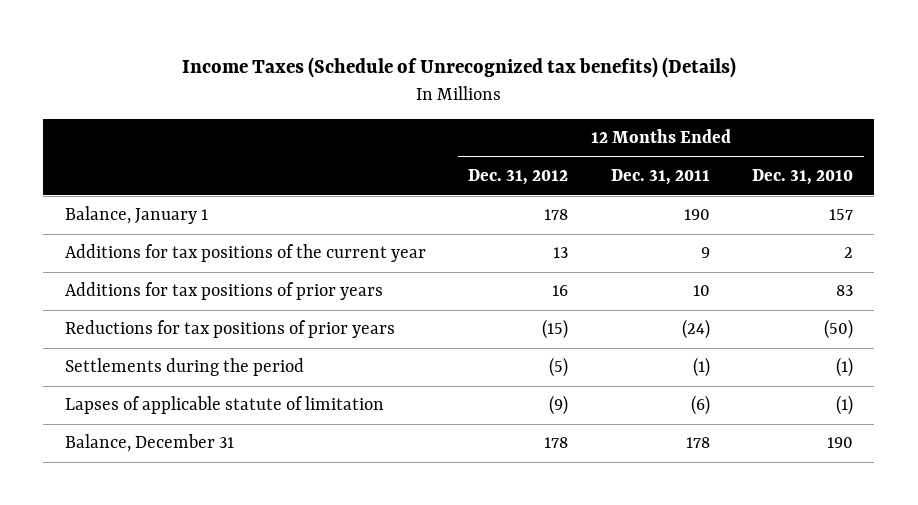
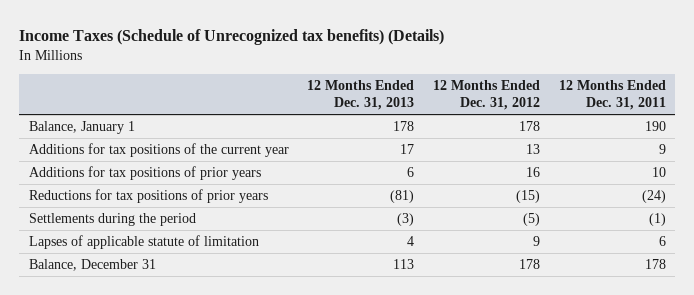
[751,169,853,186] Dec. 31, 2010 -> none
none -> [307,80,415,111] 12 Months Ended Dec. 31, 2013
[549,395,569,416] (9) -> [533,236,541,247] 9
[690,395,710,416] (6) -> [658,236,666,247] 6

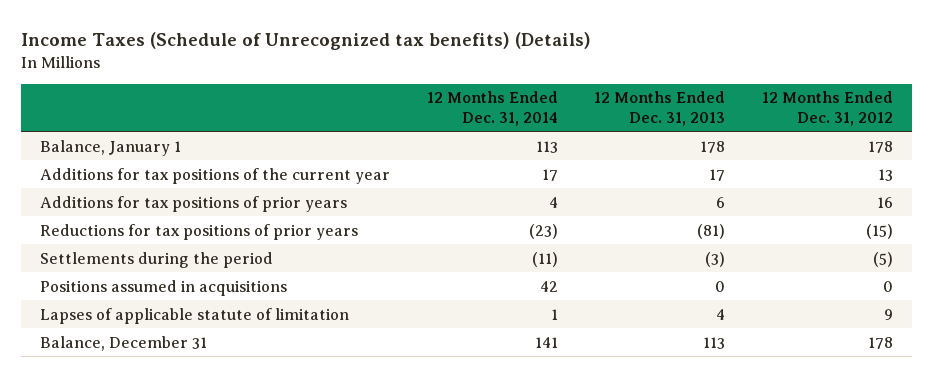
[558,80,666,111] 12 Months Ended Dec. 31, 2011 -> none
none -> [426,91,558,126] 12 Months Ended Dec. 31, 2014
none -> [39,279,287,296] Positions assumed in acquisitions

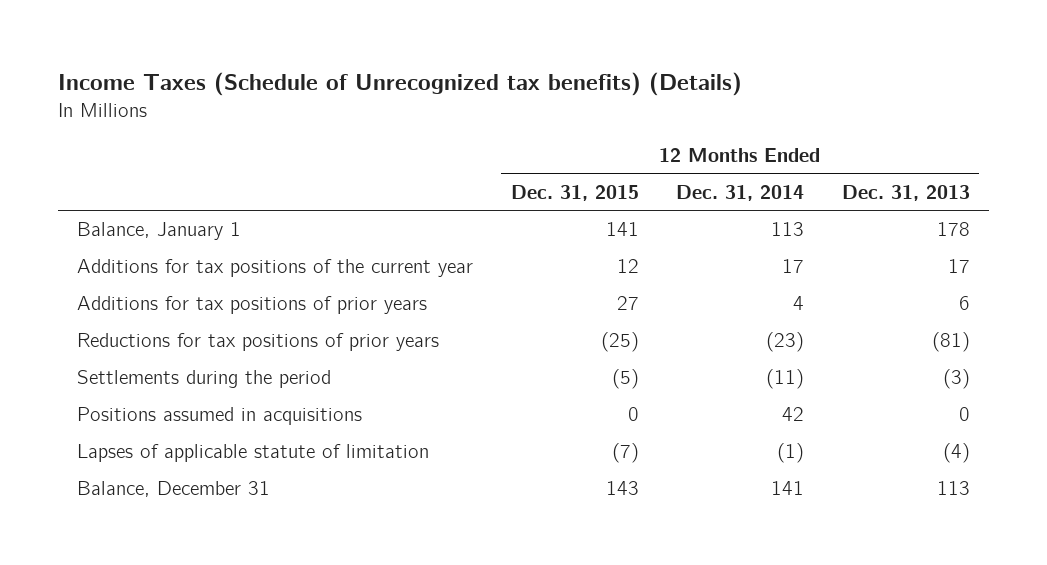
[762,91,894,126] 12 Months Ended Dec. 31, 2012 -> none
none -> [510,184,639,201] Dec. 31, 2015
[550,308,558,320] 1 -> [777,443,805,464] (1)
[716,308,726,320] 4 -> [943,443,971,464] (4)

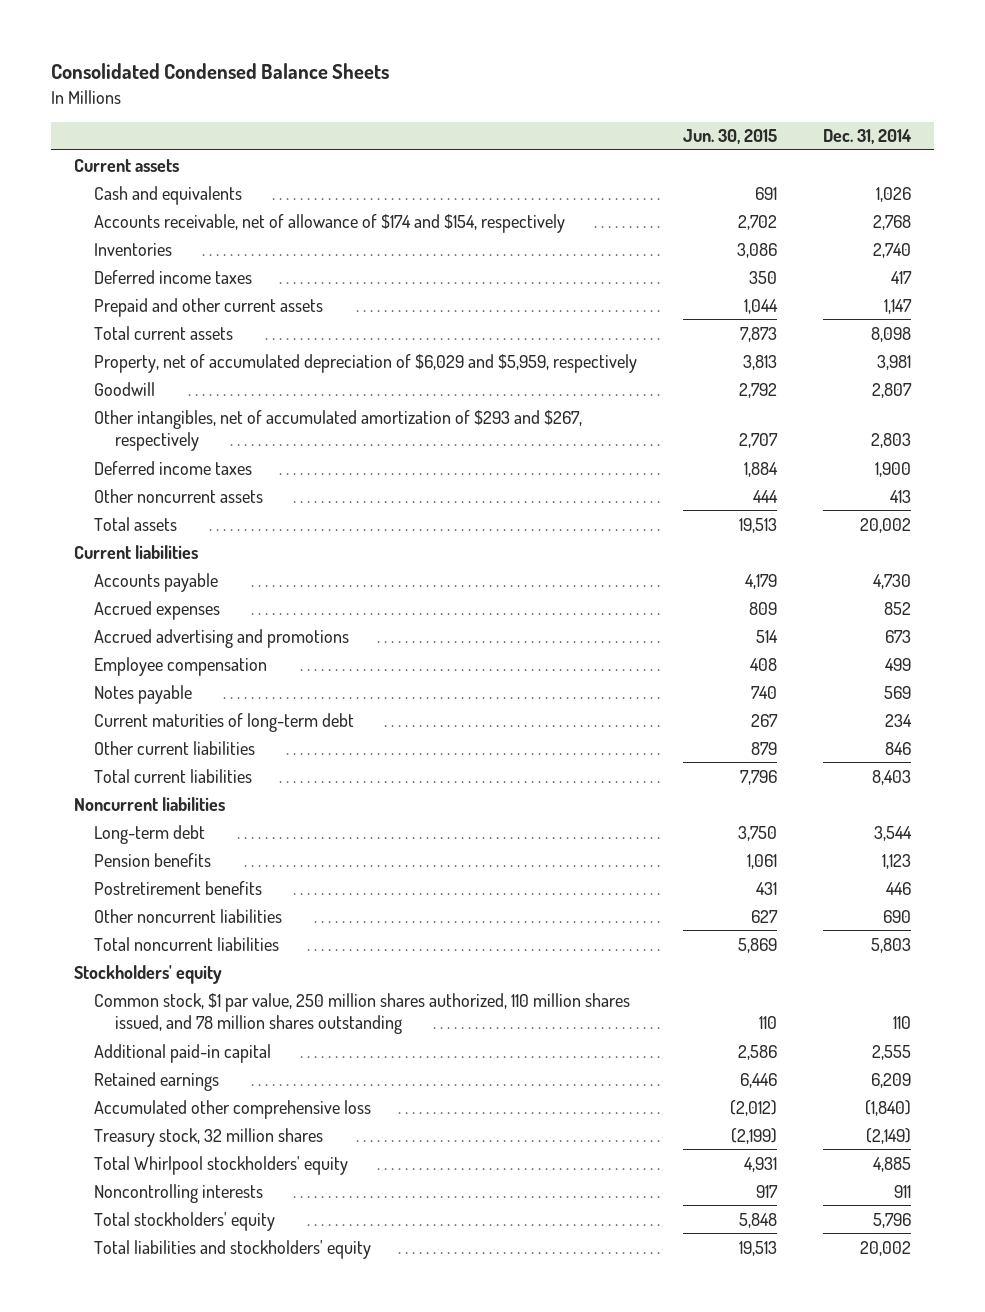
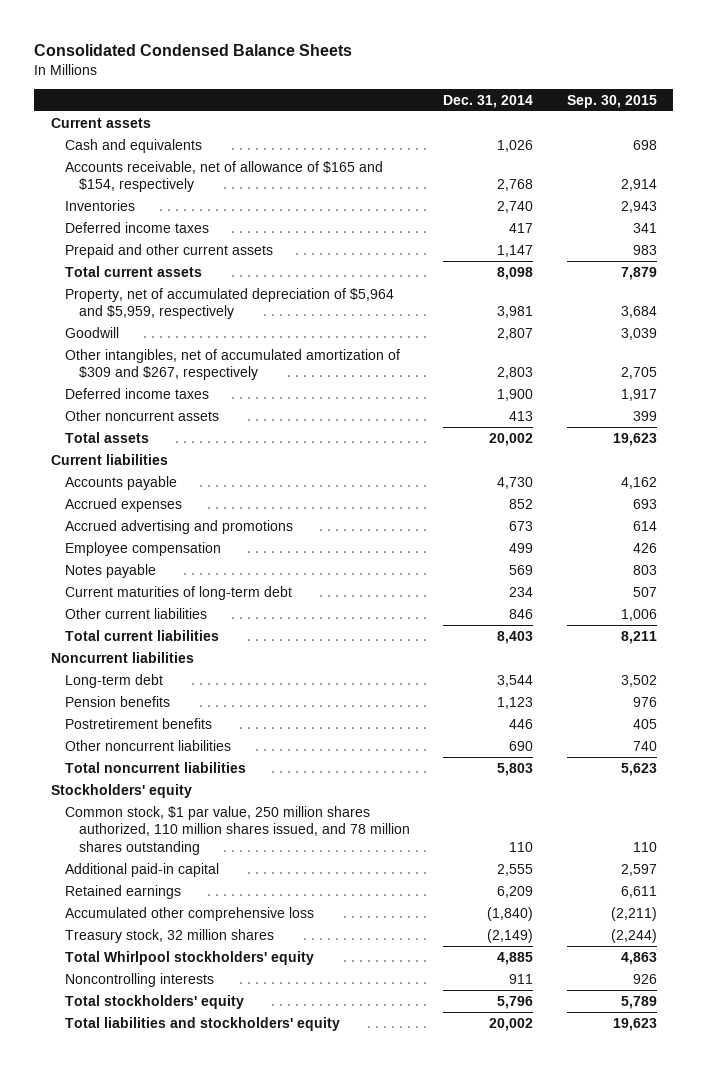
[683,129,778,145] Jun. 30, 2015 -> none
none -> [566,94,657,108] Sep. 30, 2015
[94,213,566,233] Accounts receivable, net of allowance of $174 and $154, respectively -> [64,160,383,193] Accounts receivable, net of allowance of $165 and $154, respectively
[94,353,638,373] Property, net of accumulated depreciation of $6,029 and $5,959, respectively -> [64,287,394,320] Property, net of accumulated depreciation of $5,964 and $5,959, respectively
[94,409,583,451] Other intangibles, net of accumulated amortization of $293 and $267, respectively -> [64,348,400,381] Other intangibles, net of accumulated amortization of $309 and $267, respectively

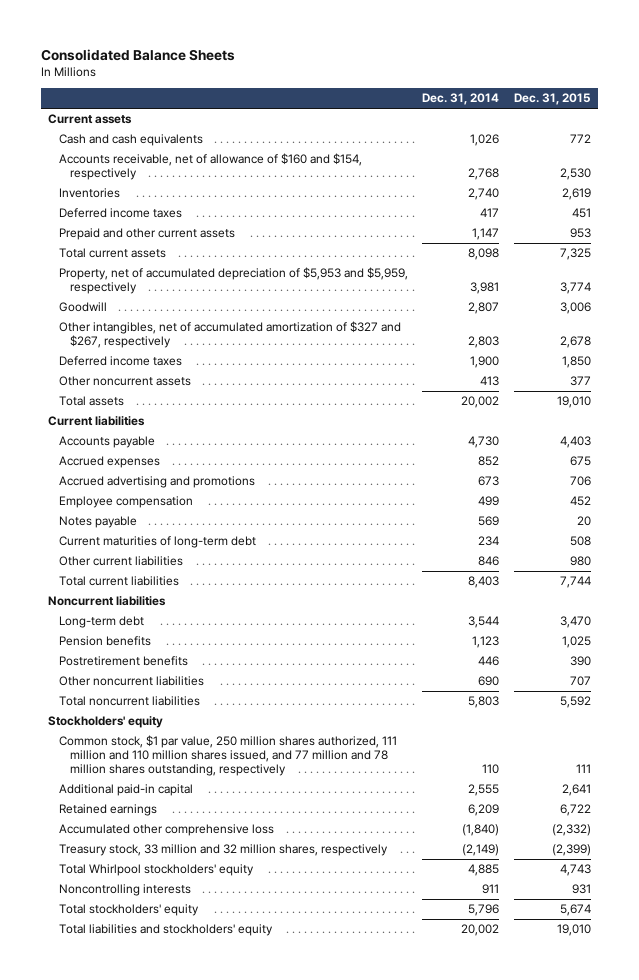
[34,44,353,57] Consolidated Condensed Balance Sheets -> [40,48,235,61] Consolidated Balance Sheets
[566,94,657,108] Sep. 30, 2015 -> none
none -> [513,93,591,106] Dec. 31, 2015
[64,138,202,153] Cash and equivalents -> [58,134,203,147] Cash and cash equivalents
[64,160,383,193] Accounts receivable, net of allowance of $165 and $154, respectively -> [58,153,362,181] Accounts receivable, net of allowance of $160 and $154, respectively
[64,287,394,320] Property, net of accumulated depreciation of $5,964 and $5,959, respectively -> [58,267,408,295] Property, net of accumulated depreciation of $5,953 and $5,959, respectively
[64,348,400,381] Other intangibles, net of accumulated amortization of $309 and $267, respectively -> [58,321,401,349] Other intangibles, net of accumulated amortization of $327 and $267, respectively
[64,805,410,855] Common stock, $1 par value, 250 million shares authorized, 110 million shares issued, and 78 million shares outstanding -> [58,735,397,777] Common stock, $1 par value, 250 million shares authorized, 111 million and 110 million shares issued, and 77 million and 78 million shares outstanding, respectively
[64,928,274,943] Treasury stock, 32 million shares -> [58,844,388,857] Treasury stock, 33 million and 32 million shares, respectively

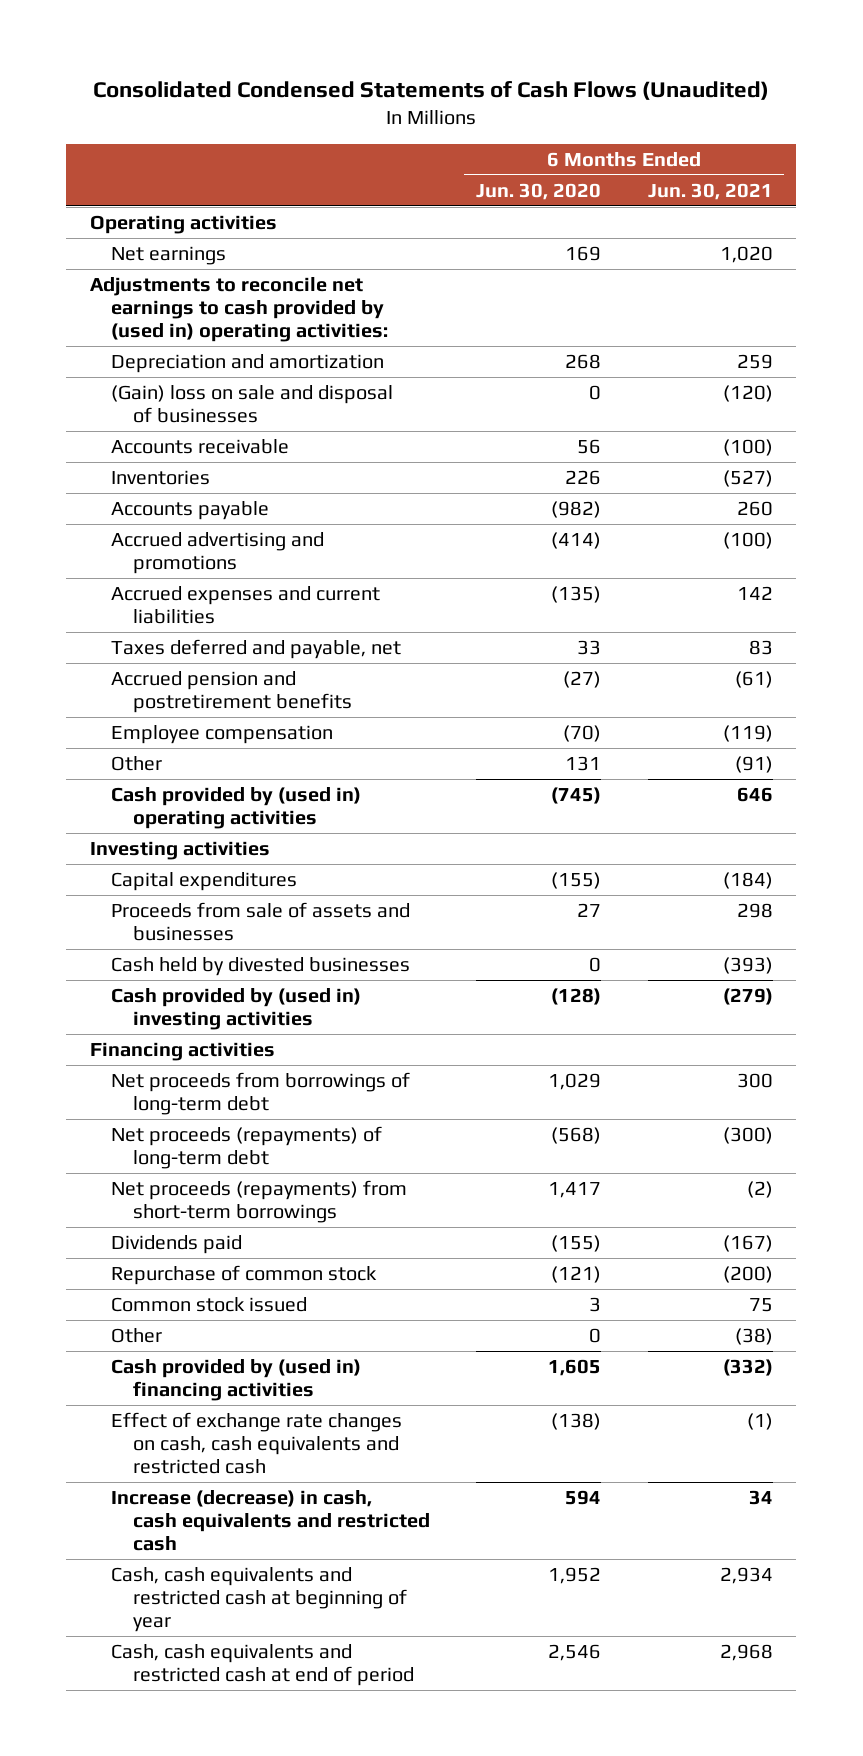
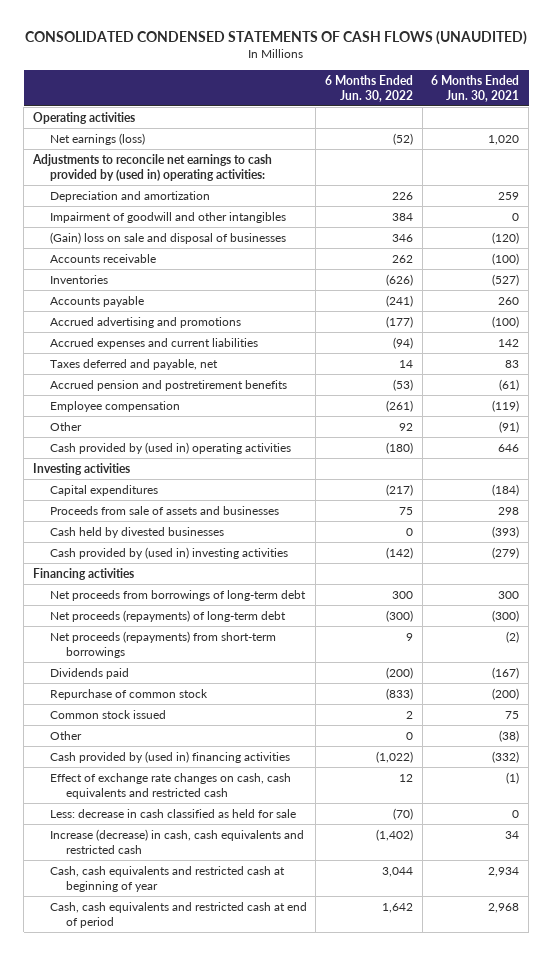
[93,81,770,101] Consolidated Condensed Statements of Cash Flows (Unaudited) -> [25,31,528,46] CONSOLIDATED CONDENSED STATEMENTS OF CASH FLOWS (UNAUDITED)
[476,182,602,200] Jun. 30, 2020 -> none
none -> [325,74,414,102] 6 Months Ended Jun. 30, 2022
[111,245,227,265] Net earnings -> [49,132,145,145] Net earnings (loss)
none -> [49,211,286,223] Impairment of goodwill and other intangibles
none -> [49,808,296,818] Less: decrease in cash classified as held for sale

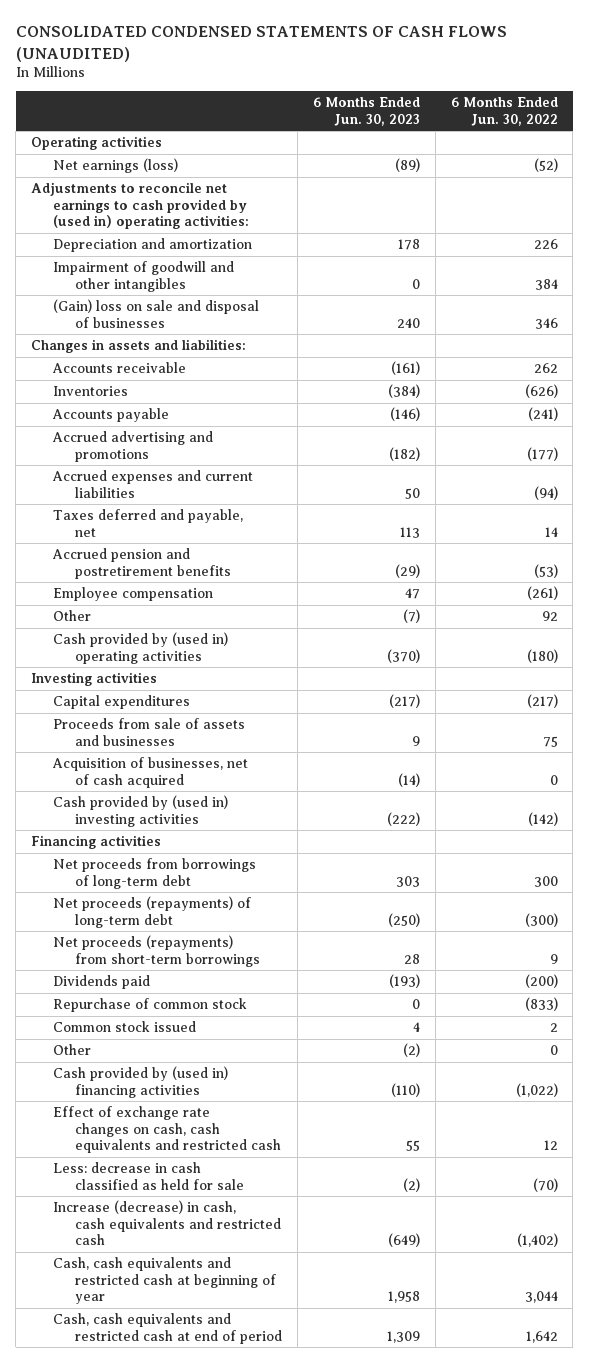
[431,74,520,102] 6 Months Ended Jun. 30, 2021 -> none
none -> [312,97,420,126] 6 Months Ended Jun. 30, 2023
none -> [30,339,246,354] Changes in assets and liabilities:
[49,526,224,538] Cash held by divested businesses -> none
none -> [51,757,248,788] Acquisition of businesses, net of cash acquired

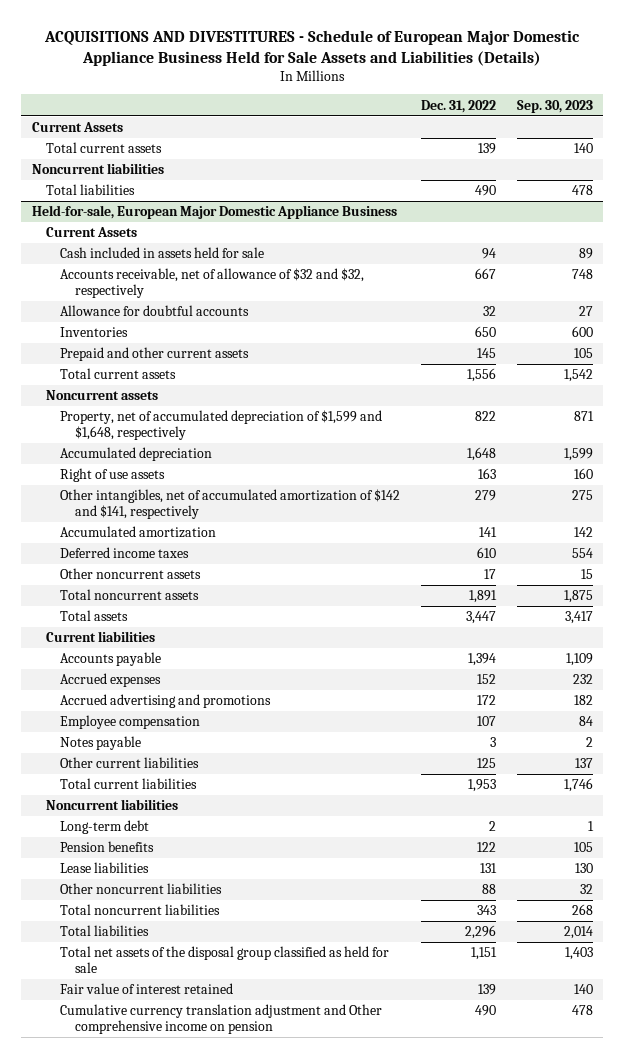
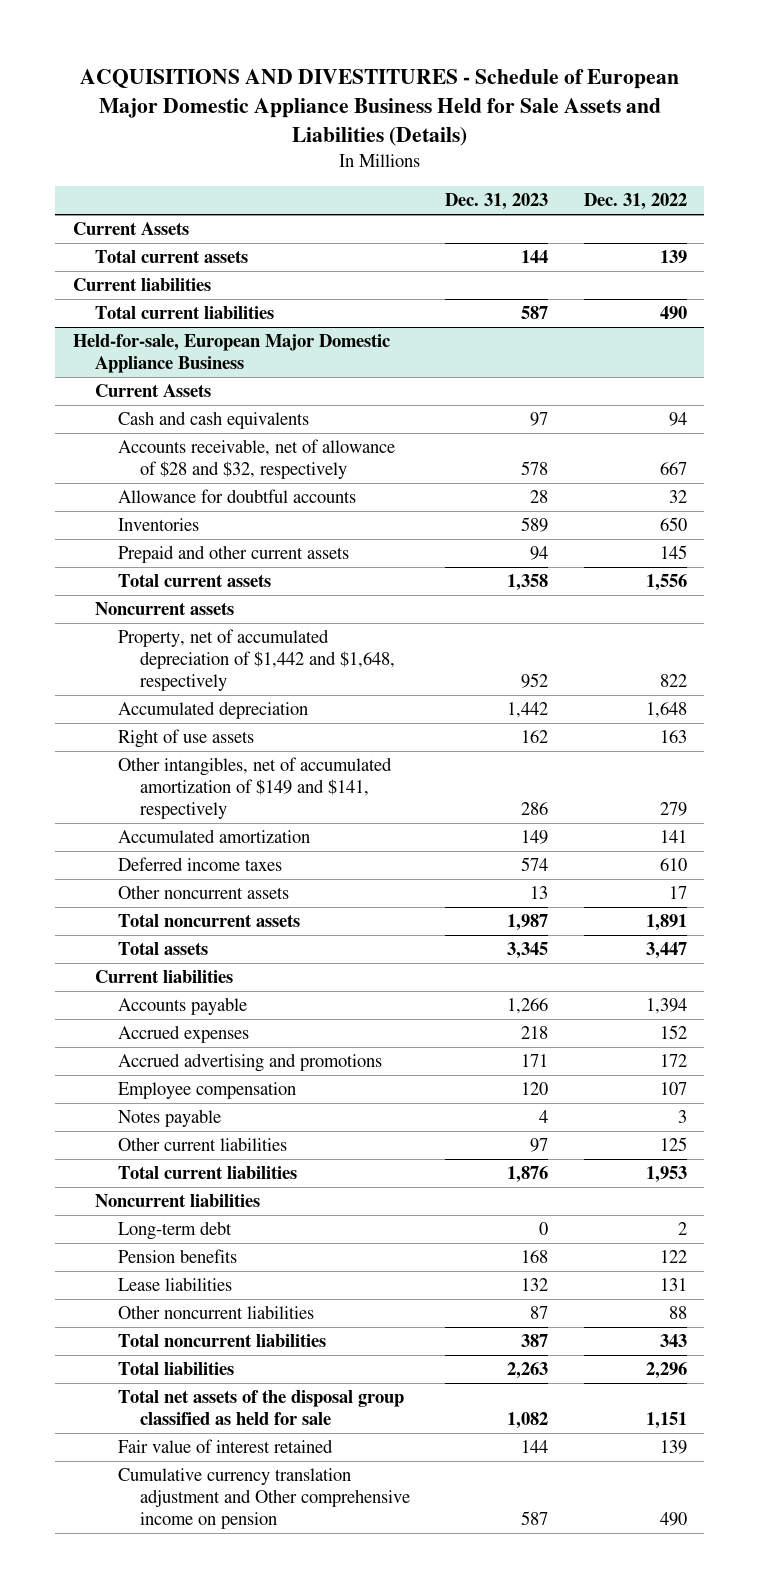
[516,99,593,113] Sep. 30, 2023 -> none
none -> [445,193,549,211] Dec. 31, 2023
[31,163,164,175] Noncurrent liabilities -> none
none -> [72,278,211,292] Current liabilities
[46,184,136,196] Total liabilities -> [95,306,275,320] Total current liabilities
[60,247,265,259] Cash included in assets held for sale -> [117,411,309,430] Cash and cash equivalents
[60,268,365,298] Accounts receivable, net of allowance of $32 and $32, respectively -> [117,439,395,480] Accounts receivable, net of allowance of $28 and $32, respectively
[60,410,383,440] Property, net of accumulated depreciation of $1,599 and $1,648, respectively -> [117,629,396,692] Property, net of accumulated depreciation of $1,442 and $1,648, respectively
[60,489,401,519] Other intangibles, net of accumulated amortization of $142 and $141, respectively -> [117,757,392,820] Other intangibles, net of accumulated amortization of $149 and $141, respectively

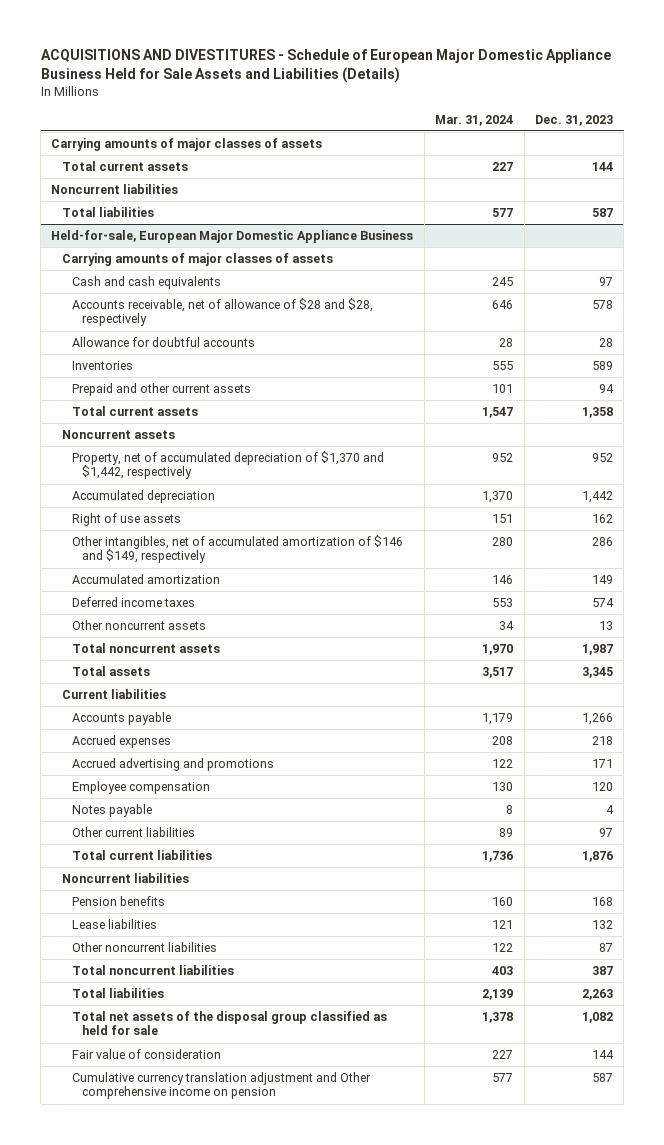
[583,193,687,211] Dec. 31, 2022 -> none
none -> [435,114,514,126] Mar. 31, 2024
[72,222,189,236] Current Assets -> [51,137,323,151] Carrying amounts of major classes of assets
[72,278,211,292] Current liabilities -> none
none -> [51,183,179,194] Noncurrent liabilities
[95,306,275,320] Total current liabilities -> [61,206,154,217] Total liabilities
[95,384,212,398] Current Assets -> [61,252,333,266] Carrying amounts of major classes of assets
[117,439,395,480] Accounts receivable, net of allowance of $28 and $32, respectively -> [71,297,373,327] Accounts receivable, net of allowance of $28 and $28, respectively
[117,629,396,692] Property, net of accumulated depreciation of $1,442 and $1,648, respectively -> [71,450,384,480] Property, net of accumulated depreciation of $1,370 and $1,442, respectively
[117,757,392,820] Other intangibles, net of accumulated amortization of $149 and $141, respectively -> [71,534,403,564] Other intangibles, net of accumulated amortization of $146 and $149, respectively
[117,1221,232,1241] Long-term debt -> none
[117,1439,333,1454] Fair value of interest retained -> [71,1048,221,1059] Fair value of consideration

